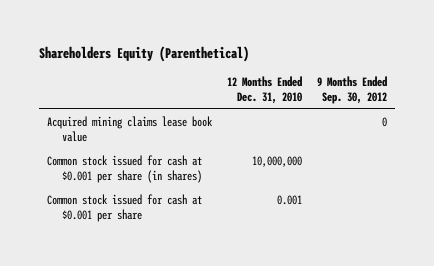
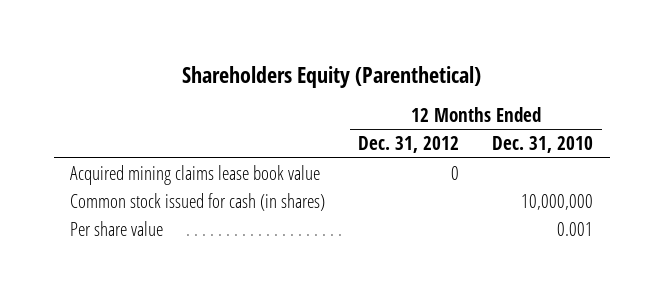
[317,76,388,104] 9 Months Ended Sep. 30, 2012 -> none
none -> [358,136,460,154] Dec. 31, 2012
[46,155,202,183] Common stock issued for cash at $0.001 per share (in shares) -> [70,192,326,211] Common stock issued for cash (in shares)
[46,194,202,222] Common stock issued for cash at $0.001 per share -> [70,220,164,236] Per share value

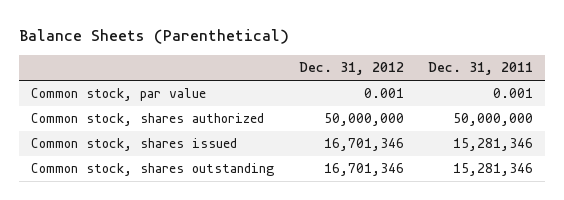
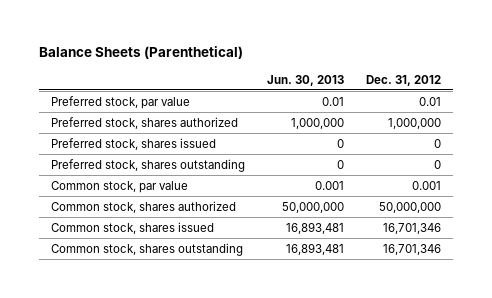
[427,62,533,76] Dec. 31, 2011 -> none
none -> [267,74,345,86] Jun. 30, 2013
none -> [50,95,190,109] Preferred stock, par value
none -> [50,116,238,129] Preferred stock, shares authorized
none -> [50,137,216,150] Preferred stock, shares issued
none -> [50,158,245,172] Preferred stock, shares outstanding

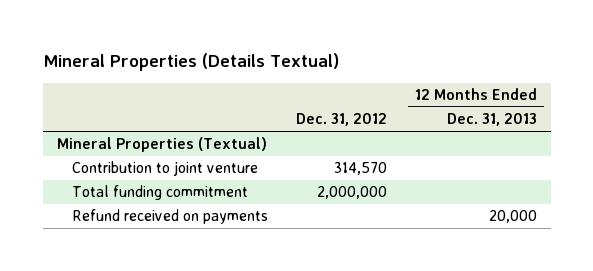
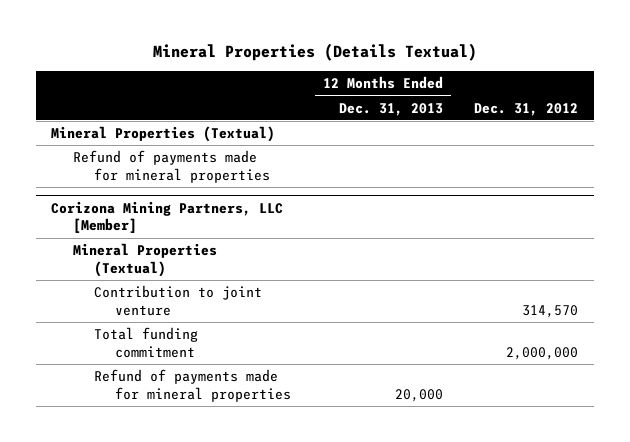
none -> [72,149,271,183] Refund of payments made for mineral properties
none -> [51,200,284,234] Corizona Mining Partners, LLC [Member]
none -> [72,242,217,277] Mineral Properties (Textual)
[72,209,269,225] Refund received on payments -> [94,368,292,402] Refund of payments made for mineral properties

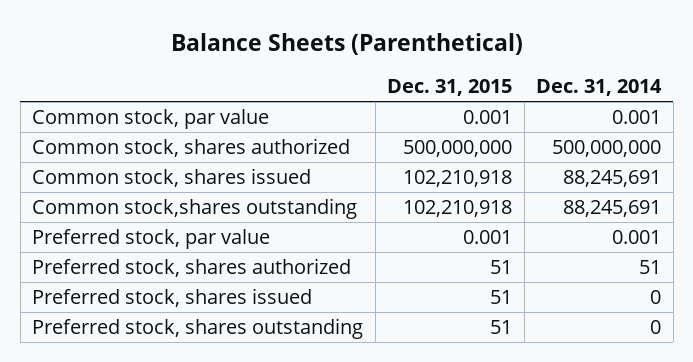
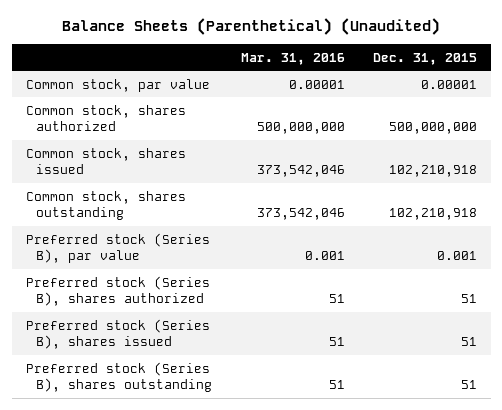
[170,33,523,56] Balance Sheets (Parenthetical) -> [62,18,441,36] Balance Sheets (Parenthetical) (Unaudited)
[536,79,663,97] Dec. 31, 2014 -> none
none -> [240,52,345,65] Mar. 31, 2016
[463,110,513,125] 0.001 -> [420,79,477,89] 0.00001
[32,198,358,220] Common stock,shares outstanding -> [25,190,186,220] Common stock, shares outstanding
[32,229,271,250] Preferred stock, par value -> [25,232,210,263] Preferred stock (Series B), par value
[32,258,352,278] Preferred stock, shares authorized -> [25,275,210,306] Preferred stock (Series B), shares authorized
[32,288,313,308] Preferred stock, shares issued -> [25,318,210,349] Preferred stock (Series B), shares issued
[32,318,364,340] Preferred stock, shares outstanding -> [25,361,213,392] Preferred stock (Series B), shares outstanding

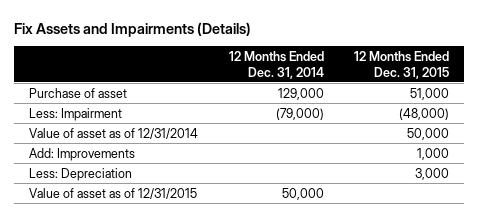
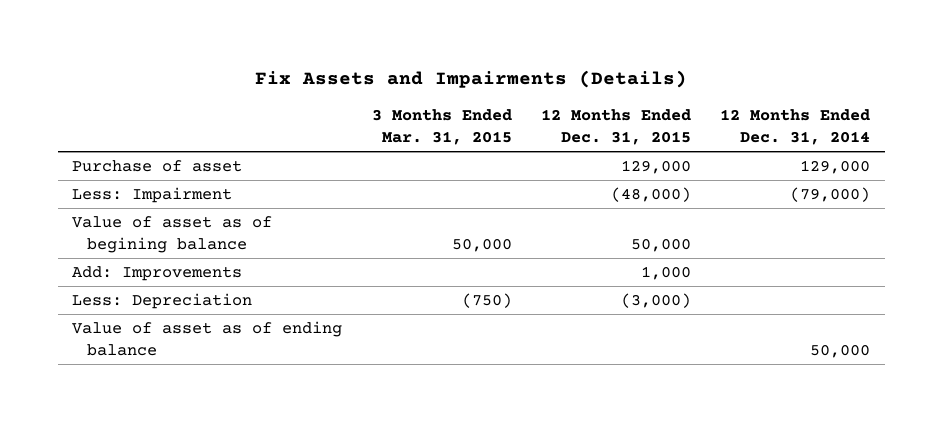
none -> [371,109,512,145] 3 Months Ended Mar. 31, 2015
[410,87,450,100] 51,000 -> [620,159,691,174] 129,000
[29,127,199,139] Value of asset as of 12/31/2014 -> [72,215,273,253] Value of asset as of begining balance
[415,167,450,180] 3,000 -> [620,292,691,308] (3,000)
[29,187,198,199] Value of asset as of 12/31/2015 -> [72,320,343,356] Value of asset as of ending balance

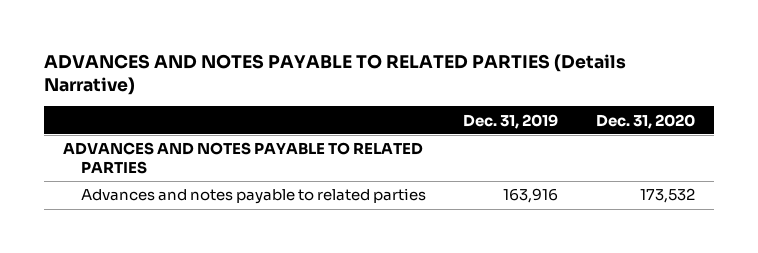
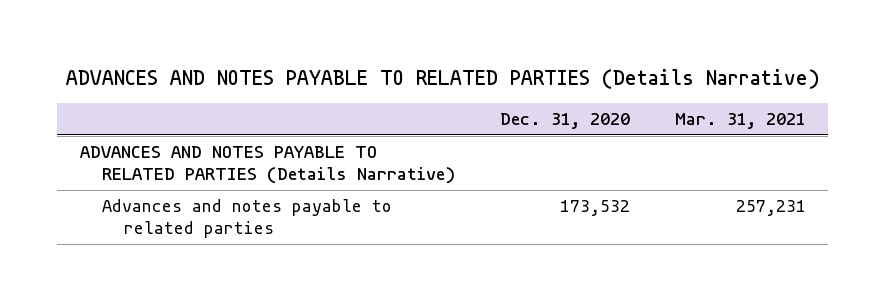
[463,113,559,129] Dec. 31, 2019 -> none
none -> [674,112,806,129] Mar. 31, 2021
[62,142,423,174] ADVANCES AND NOTES PAYABLE TO RELATED PARTIES -> [79,146,455,185] ADVANCES AND NOTES PAYABLE TO RELATED PARTIES (Details Narrative)

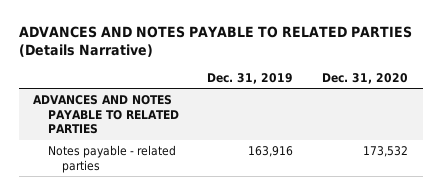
[674,112,806,129] Mar. 31, 2021 -> none
none -> [207,72,294,84] Dec. 31, 2019
[79,146,455,185] ADVANCES AND NOTES PAYABLE TO RELATED PARTIES (Details Narrative) -> [32,94,179,135] ADVANCES AND NOTES PAYABLE TO RELATED PARTIES
[101,199,392,239] Advances and notes payable to related parties -> [47,144,176,173] Notes payable - related parties

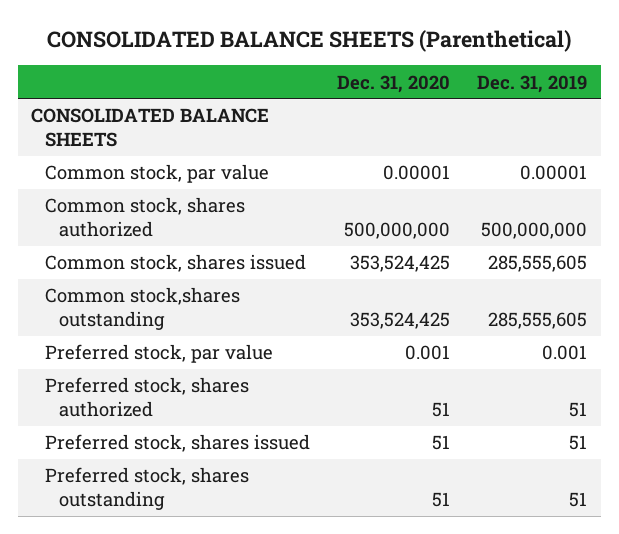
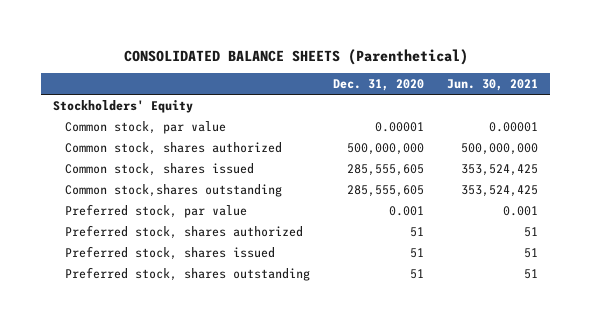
[477,74,588,93] Dec. 31, 2019 -> none
none -> [447,79,539,92] Jun. 30, 2021
[31,108,270,148] CONSOLIDATED BALANCE SHEETS -> none
none -> [52,99,193,113] Stockholders' Equity
[350,255,451,273] 353,524,425 -> [346,163,424,176] 285,555,605
[350,312,451,330] 353,524,425 -> [346,184,424,197] 285,555,605

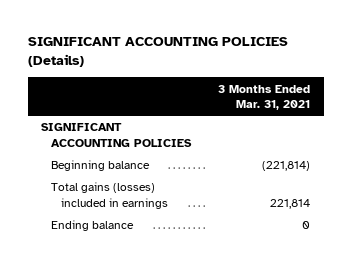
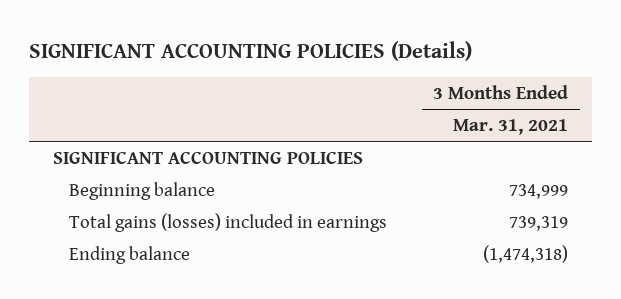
[262,161,311,172] (221,814) -> [509,183,569,199] 734,999
[270,198,311,209] 221,814 -> [509,215,569,231] 739,319
[302,221,311,230] 0 -> [483,244,569,263] (1,474,318)

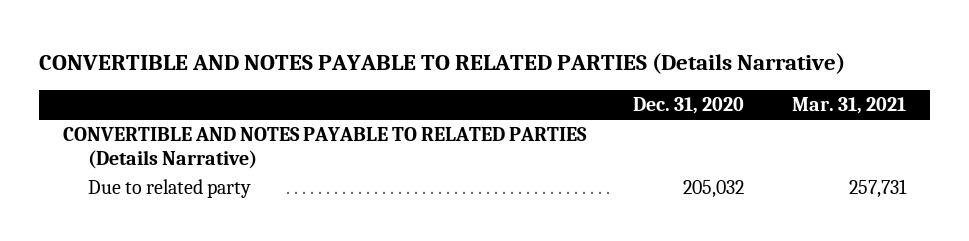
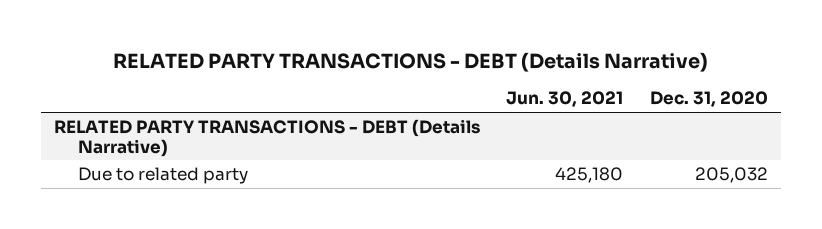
[38,52,845,74] CONVERTIBLE AND NOTES PAYABLE TO RELATED PARTIES (Details Narrative) -> [112,51,708,72] RELATED PARTY TRANSACTIONS - DEBT (Details Narrative)
[792,97,907,115] Mar. 31, 2021 -> none
none -> [506,91,624,108] Jun. 30, 2021
[62,127,587,170] CONVERTIBLE AND NOTES PAYABLE TO RELATED PARTIES (Details Narrative) -> [54,119,481,157] RELATED PARTY TRANSACTIONS - DEBT (Details Narrative)

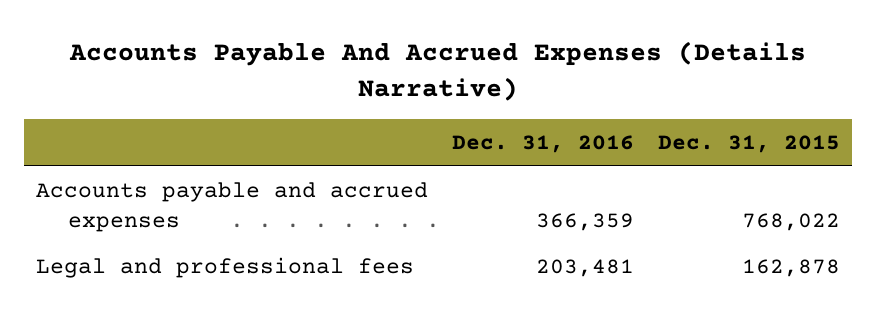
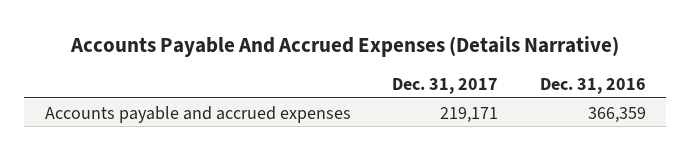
[658,135,841,154] Dec. 31, 2015 -> none
none -> [392,77,499,94] Dec. 31, 2017
[36,257,415,279] Legal and professional fees -> none

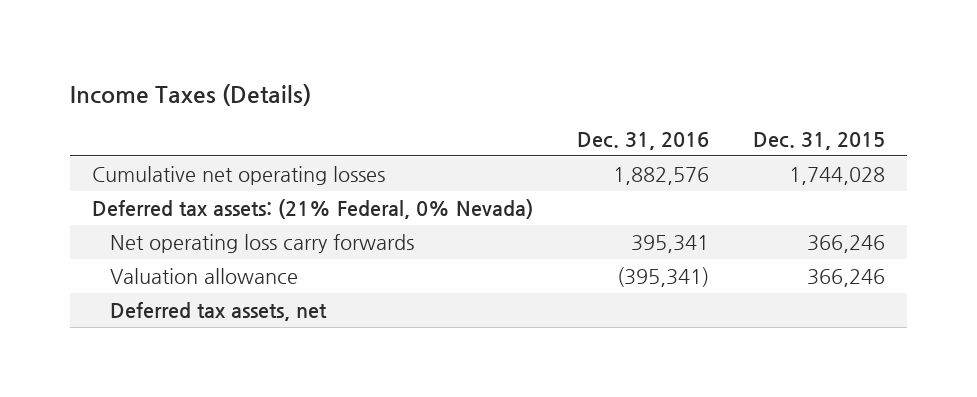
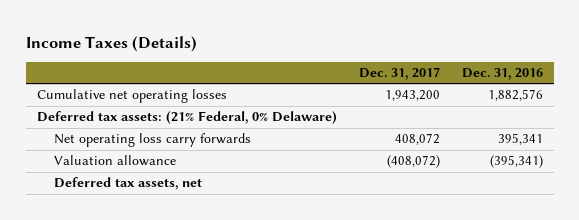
[753,131,886,150] Dec. 31, 2015 -> none
none -> [358,67,440,81] Dec. 31, 2017
[92,198,534,219] Deferred tax assets: (21% Federal, 0% Nevada) -> [36,111,337,125] Deferred tax assets: (21% Federal, 0% Delaware)

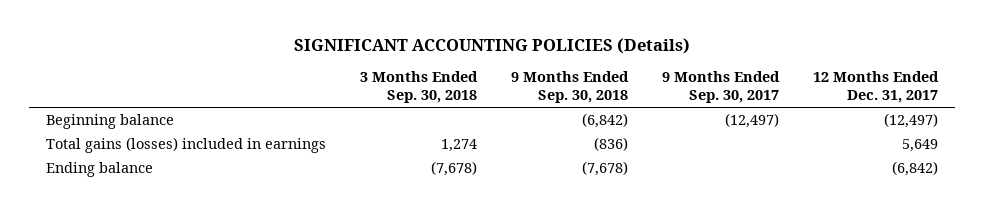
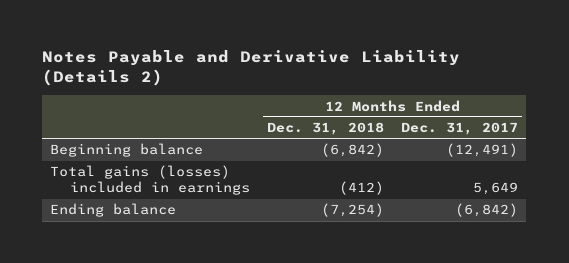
[294,37,691,54] SIGNIFICANT ACCOUNTING POLICIES (Details) -> [42,50,461,87] Notes Payable and Derivative Liability (Details 2)
[359,71,478,104] 3 Months Ended Sep. 30, 2018 -> none
[511,71,630,104] 9 Months Ended Sep. 30, 2018 -> none
[662,71,781,104] 9 Months Ended Sep. 30, 2017 -> none
none -> [267,122,385,136] Dec. 31, 2018
[884,113,939,129] (12,497) -> [446,143,519,158] (12,491)

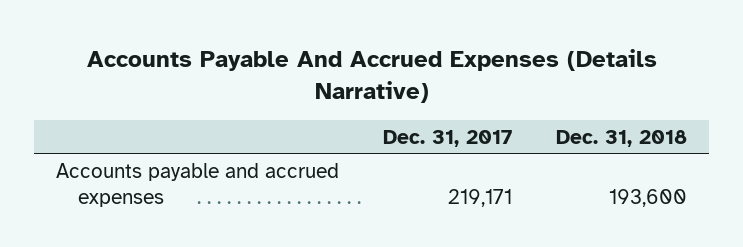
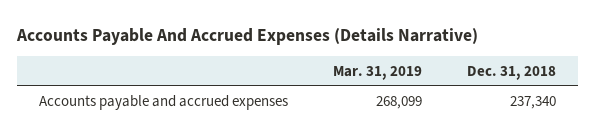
[383,130,513,148] Dec. 31, 2017 -> none
none -> [333,65,423,80] Mar. 31, 2019
[608,188,687,207] 193,600 -> [509,95,556,109] 237,340

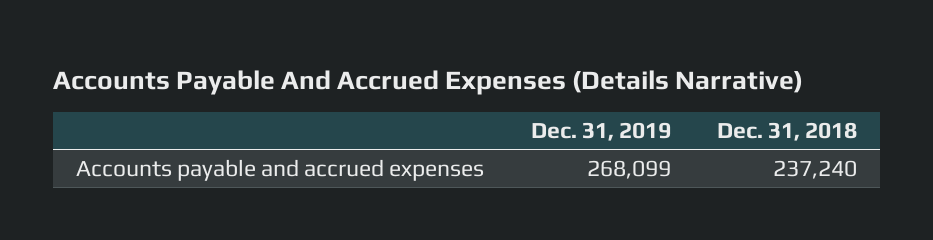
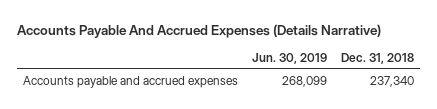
[530,122,671,142] Dec. 31, 2019 -> none
none -> [251,53,327,65] Jun. 30, 2019
[772,159,857,179] 237,240 -> [369,76,414,88] 237,340

